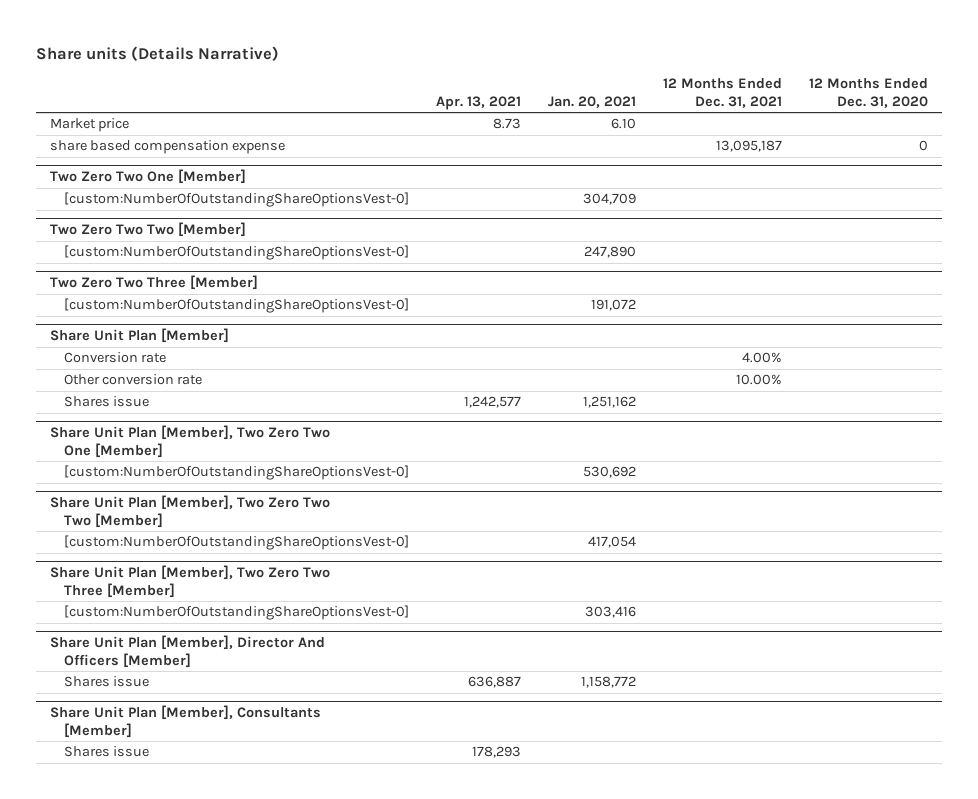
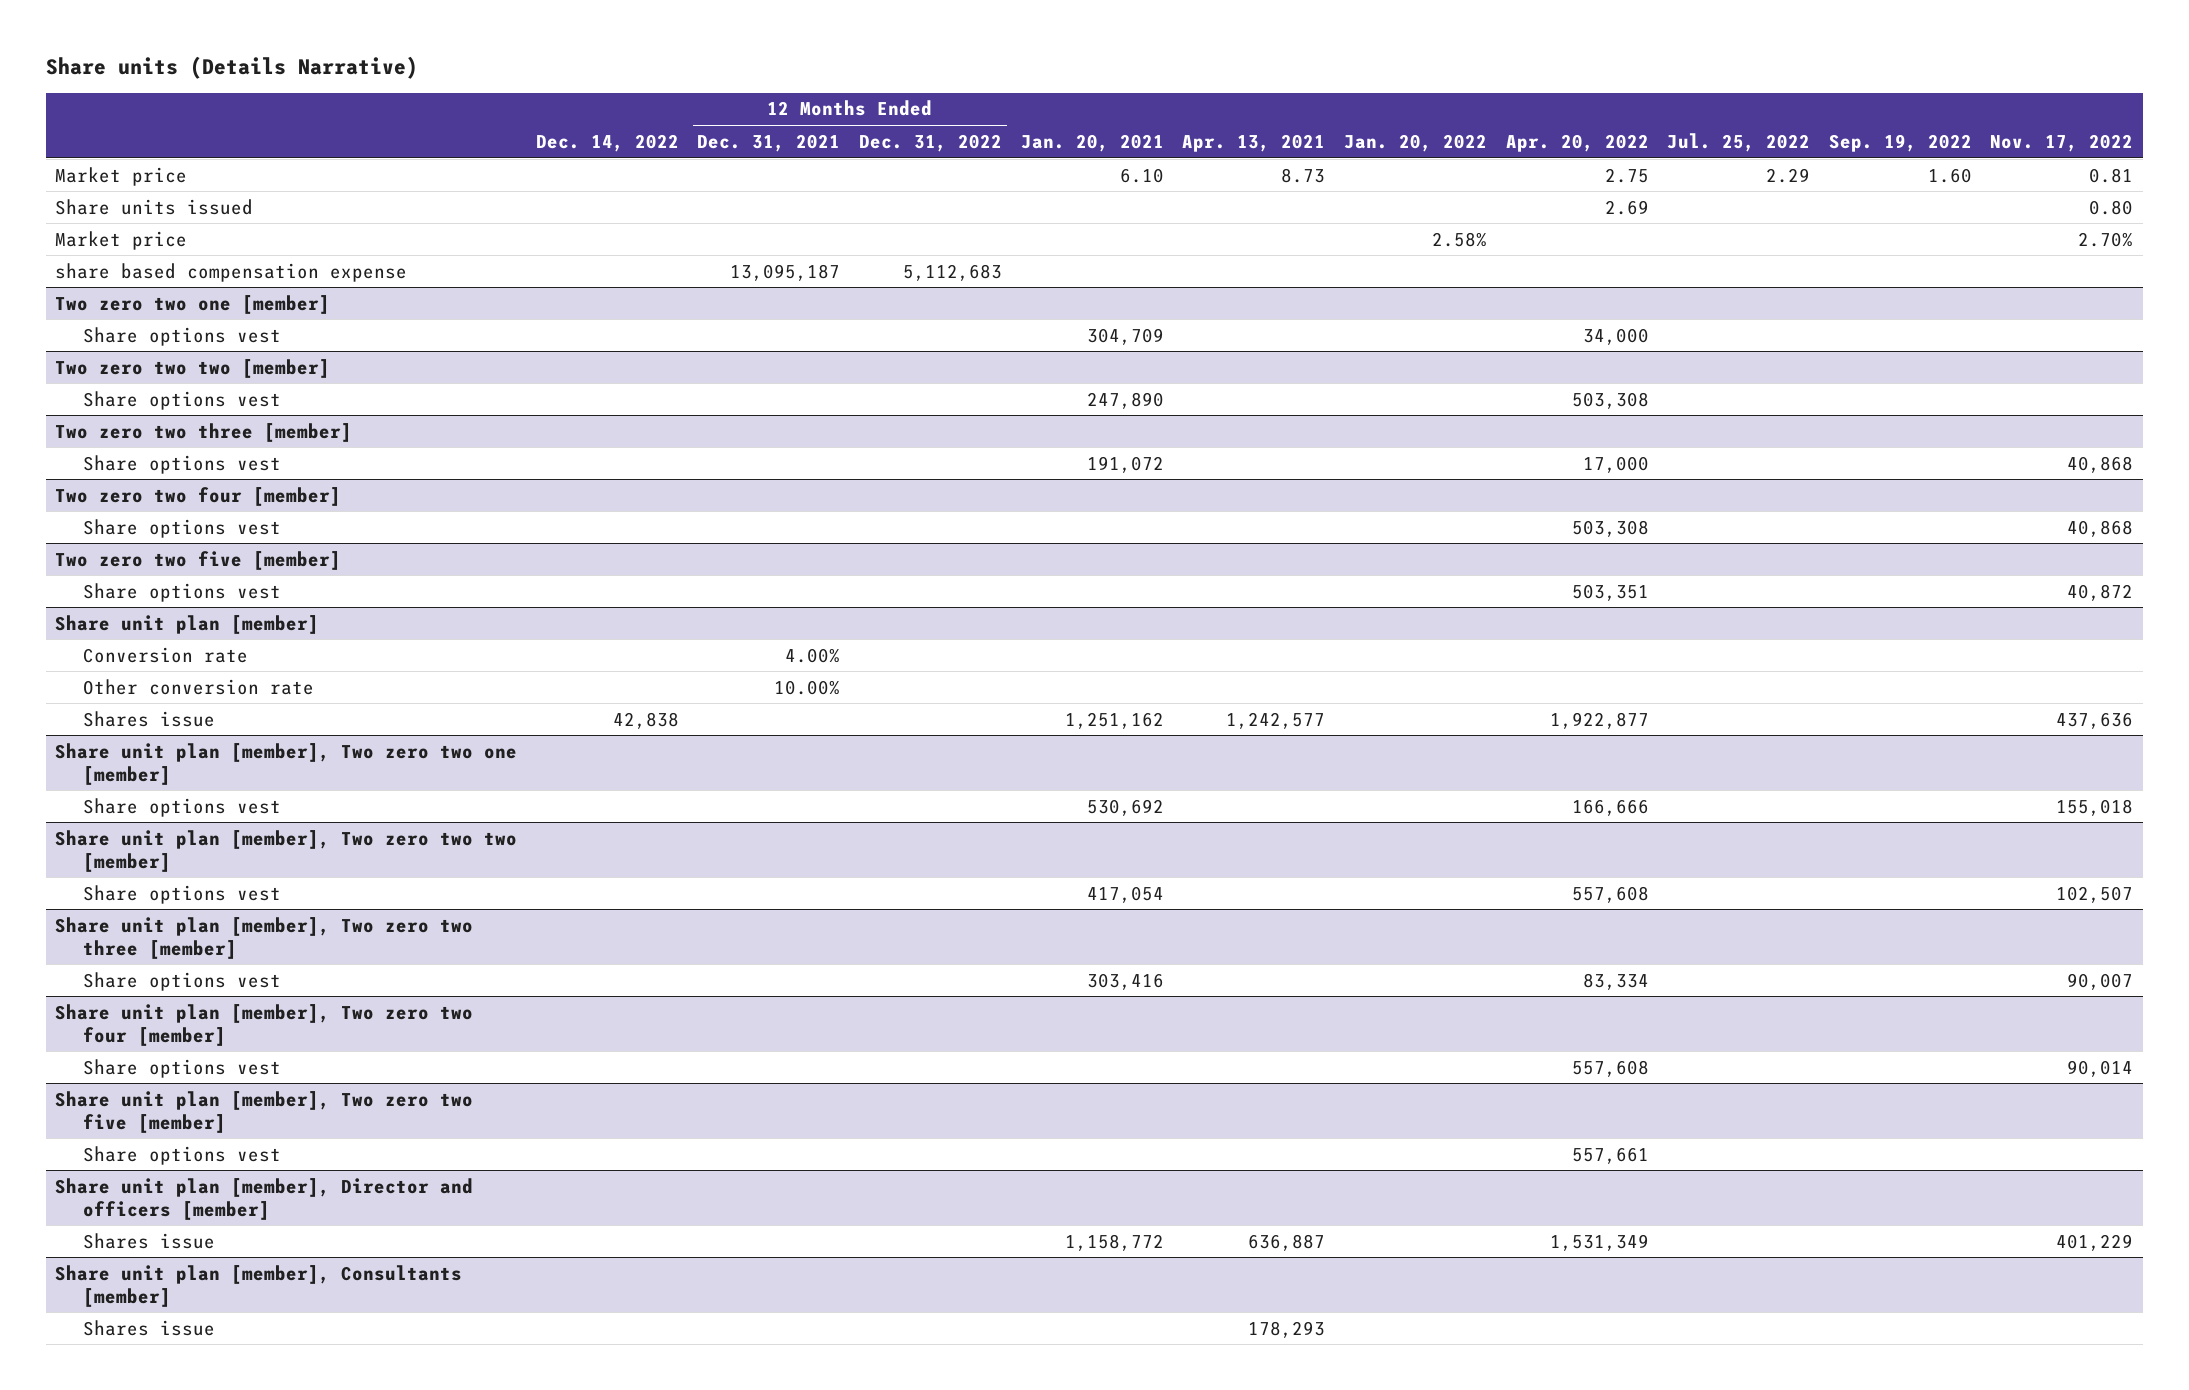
[809,78,929,108] 12 Months Ended Dec. 31, 2020 -> none
none -> [535,133,679,152] Dec. 14, 2022
none -> [859,133,1003,152] Dec. 31, 2022
none -> [1343,133,1487,152] Jan. 20, 2022
none -> [1505,133,1649,152] Apr. 20, 2022
none -> [1667,132,1811,152] Jul. 25, 2022
none -> [1828,133,1972,152] Sep. 19, 2022
none -> [1990,133,2134,152] Nov. 17, 2022
none -> [55,198,254,215] Share units issued
none -> [55,230,188,250] Market price
[49,169,246,185] Two Zero Two One [Member] -> [55,294,331,314] Two zero two one [member]
[63,192,409,208] [custom:NumberOfOutstandingShareOptionsVest-0] -> [82,326,281,346] Share options vest
[49,222,246,238] Two Zero Two Two [Member] -> [55,358,331,378] Two zero two two [member]
[63,245,409,261] [custom:NumberOfOutstandingShareOptionsVest-0] -> [82,390,281,410] Share options vest
[49,275,258,291] Two Zero Two Three [Member] -> [55,422,353,442] Two zero two three [member]
[63,298,409,314] [custom:NumberOfOutstandingShareOptionsVest-0] -> [82,454,281,474] Share options vest
none -> [55,486,342,506] Two zero two four [member]
none -> [82,518,281,538] Share options vest
none -> [55,550,342,570] Two zero two five [member]
none -> [82,582,281,602] Share options vest
[49,328,229,344] Share Unit Plan [Member] -> [55,614,320,634] Share unit plan [member]
[49,425,330,458] Share Unit Plan [Member], Two Zero Two One [Member] -> [55,742,518,785] Share unit plan [member], Two zero two one [member]
[63,465,409,481] [custom:NumberOfOutstandingShareOptionsVest-0] -> [82,797,281,817] Share options vest
[49,495,330,528] Share Unit Plan [Member], Two Zero Two Two [Member] -> [55,829,518,872] Share unit plan [member], Two zero two two [member]
[63,535,409,551] [custom:NumberOfOutstandingShareOptionsVest-0] -> [82,884,281,904] Share options vest
[49,565,330,598] Share Unit Plan [Member], Two Zero Two Three [Member] -> [55,916,474,959] Share unit plan [member], Two zero two three [member]
[63,605,409,621] [custom:NumberOfOutstandingShareOptionsVest-0] -> [82,971,281,991] Share options vest
none -> [55,1003,474,1046] Share unit plan [member], Two zero two four [member]
none -> [82,1058,281,1078] Share options vest
none -> [55,1090,474,1133] Share unit plan [member], Two zero two five [member]
none -> [82,1145,281,1165] Share options vest
[49,635,325,668] Share Unit Plan [Member], Director And Officers [Member] -> [55,1177,474,1220] Share unit plan [member], Director and officers [member]
[49,705,321,738] Share Unit Plan [Member], Consultants [Member] -> [55,1264,463,1307] Share unit plan [member], Consultants [member]

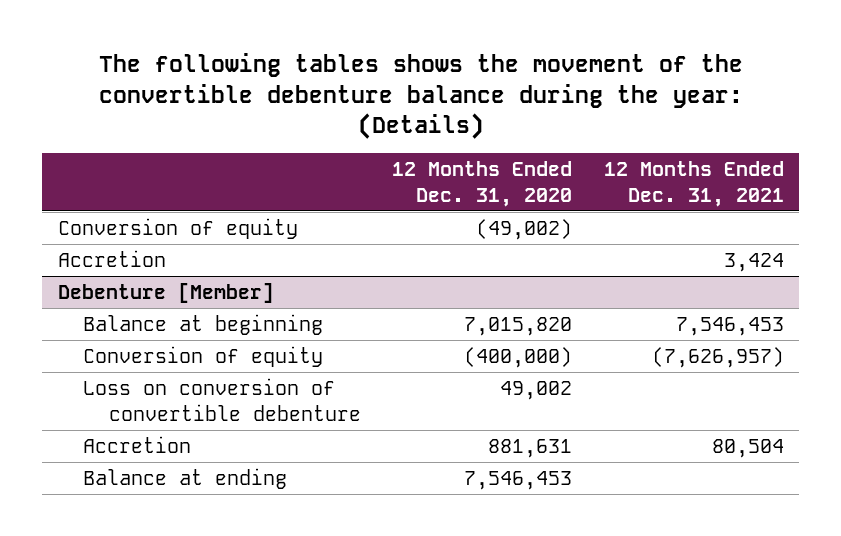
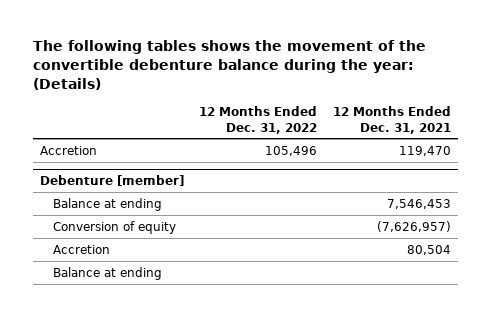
[392,161,573,207] 12 Months Ended Dec. 31, 2020 -> none
none -> [199,106,318,134] 12 Months Ended Dec. 31, 2022
[57,217,298,239] Conversion of equity -> none
[723,252,784,272] 3,424 -> [398,145,451,156] 119,470
[57,282,274,303] Debenture [Member] -> [40,175,185,187] Debenture [member]
[83,313,324,335] Balance at beginning -> [53,197,163,211] Balance at ending
[83,377,361,421] Loss on conversion of convertible debenture -> none

